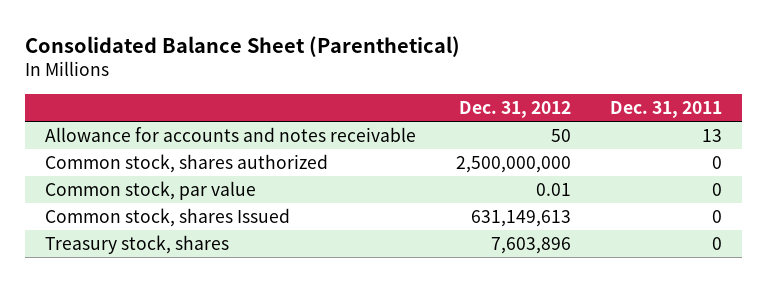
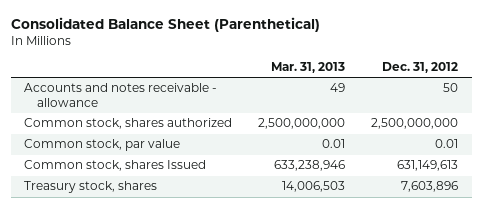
[610,100,723,118] Dec. 31, 2011 -> none
none -> [271,62,346,74] Mar. 31, 2013
[45,127,417,143] Allowance for accounts and notes receivable -> [23,83,217,108] Accounts and notes receivable - allowance

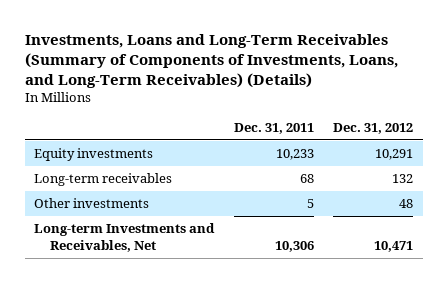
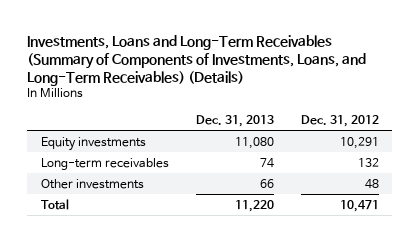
[233,122,314,134] Dec. 31, 2011 -> none
none -> [195,114,274,127] Dec. 31, 2013
[34,223,216,252] Long-term Investments and Receivables, Net -> [40,198,69,210] Total

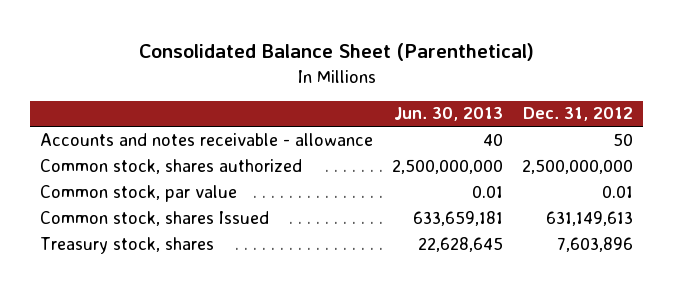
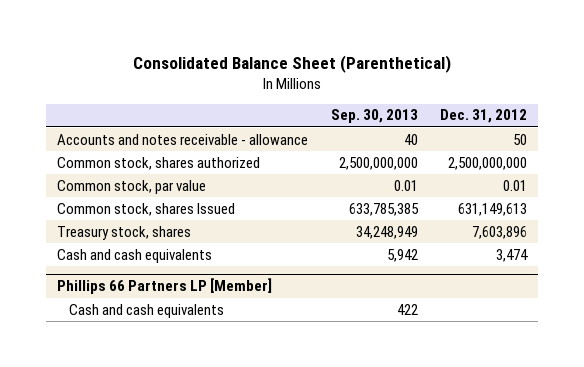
[394,107,504,122] Jun. 30, 2013 -> none
none -> [330,109,418,124] Sep. 30, 2013
none -> [57,248,213,263] Cash and cash equivalents
none -> [57,278,273,295] Phillips 66 Partners LP [Member]
none -> [68,303,224,318] Cash and cash equivalents

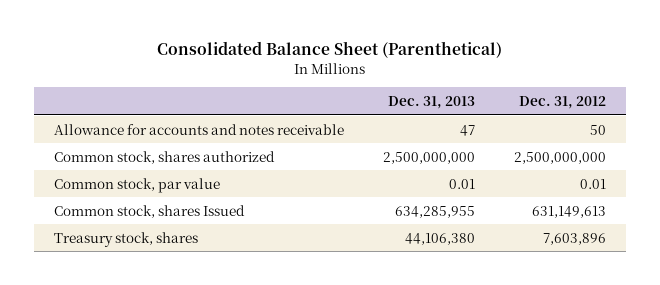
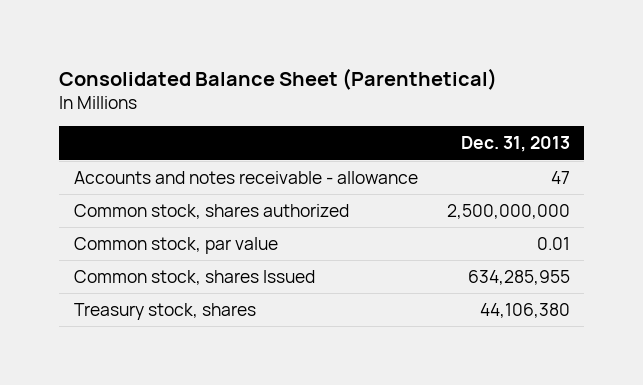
[519,95,607,109] Dec. 31, 2012 -> none
[53,123,344,135] Allowance for accounts and notes receivable -> [73,170,418,184] Accounts and notes receivable - allowance

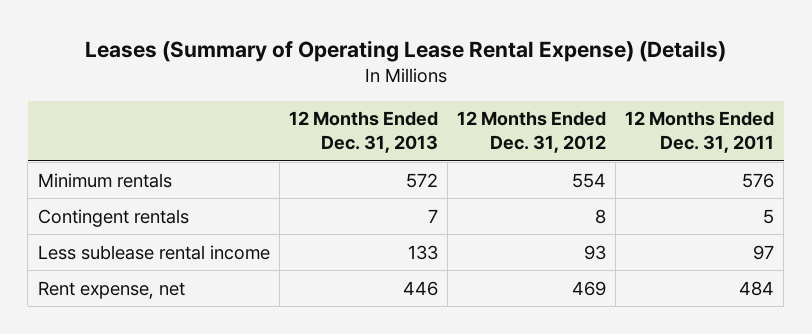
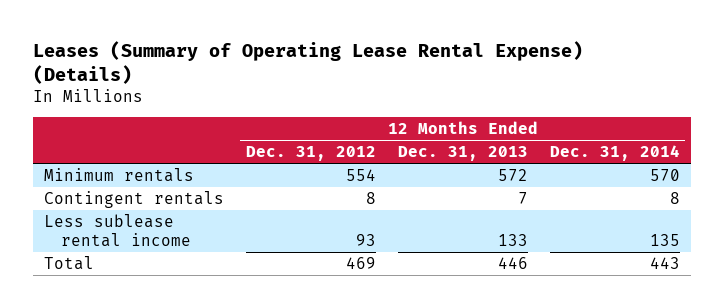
[625,111,775,154] 12 Months Ended Dec. 31, 2011 -> none
none -> [549,145,680,162] Dec. 31, 2014
[37,280,185,299] Rent expense, net -> [43,255,94,270] Total

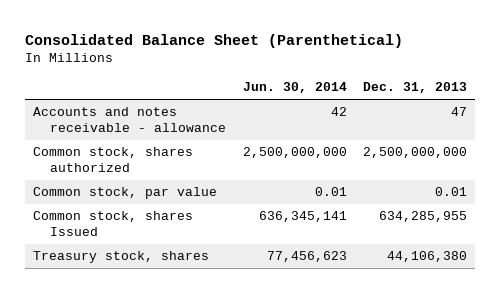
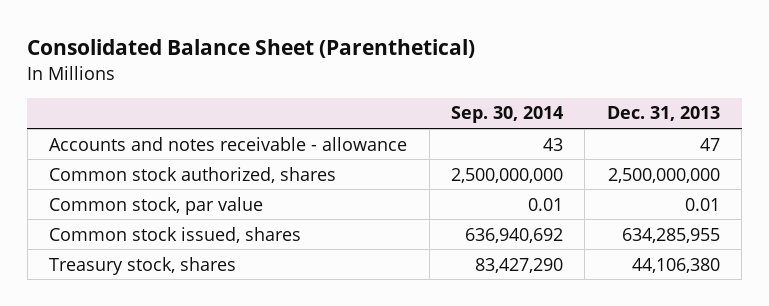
[242,82,347,94] Jun. 30, 2014 -> none
none -> [450,106,563,124] Sep. 30, 2014
[32,147,193,172] Common stock, shares authorized -> [49,166,337,183] Common stock authorized, shares
[32,211,193,236] Common stock, shares Issued -> [49,226,302,243] Common stock issued, shares

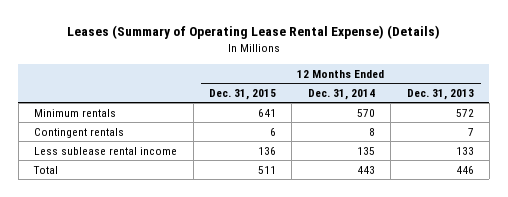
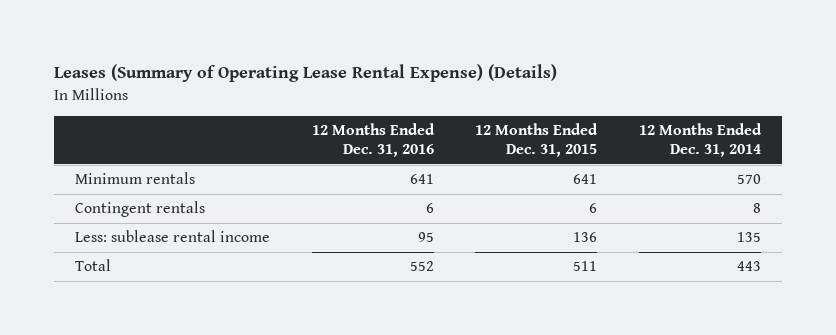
[406,88,474,100] Dec. 31, 2013 -> none
none -> [311,122,435,158] 12 Months Ended Dec. 31, 2016
[34,146,178,155] Less sublease rental income -> [74,230,270,243] Less: sublease rental income

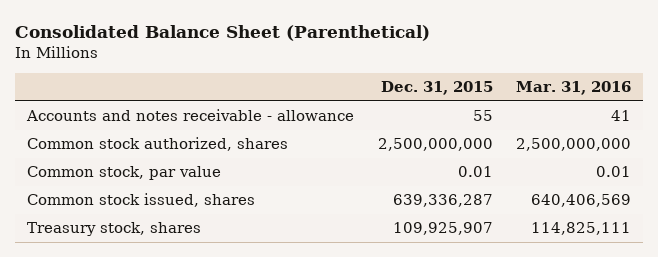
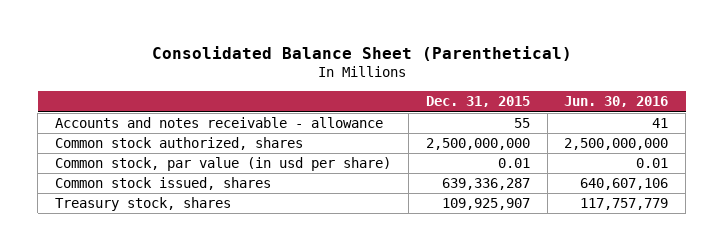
[516,81,632,96] Mar. 31, 2016 -> none
none -> [564,96,669,108] Jun. 30, 2016
[27,166,222,181] Common stock, par value -> [55,157,392,172] Common stock, par value (in usd per share)

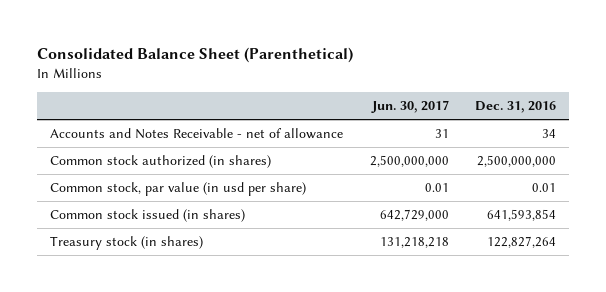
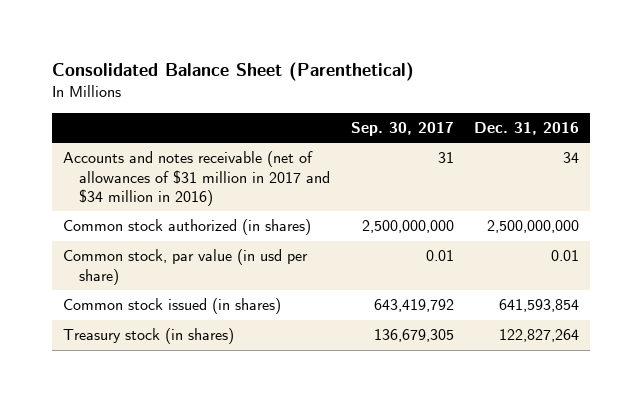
[370,99,449,113] Jun. 30, 2017 -> none
none -> [350,121,454,136] Sep. 30, 2017
[50,128,344,140] Accounts and Notes Receivable - net of allowance -> [62,151,331,207] Accounts and notes receivable (net of allowances of $31 million in 2017 and $34 million in 2016)

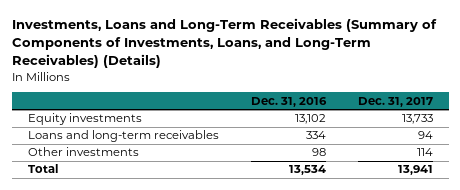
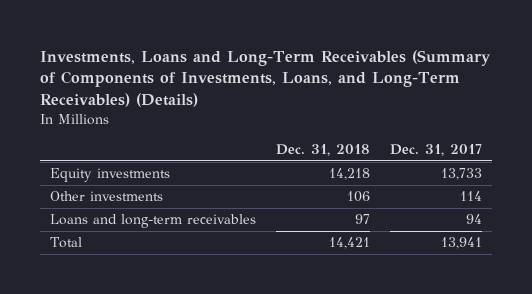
[250,96,327,107] Dec. 31, 2016 -> none
none -> [276,143,371,156] Dec. 31, 2018
[27,130,219,143] Loans and long-term receivables -> [49,214,256,229] Loans and long-term receivables

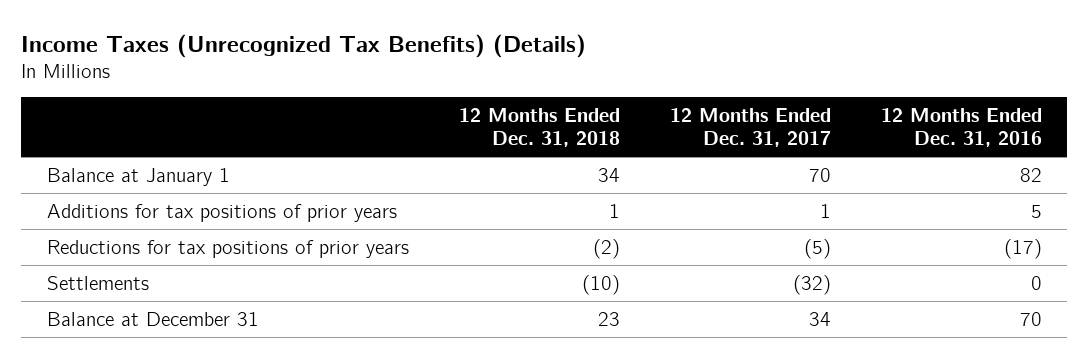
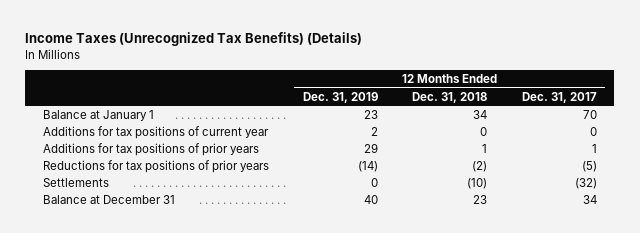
[881,108,1043,147] 12 Months Ended Dec. 31, 2016 -> none
none -> [303,91,379,103] Dec. 31, 2019
none -> [42,125,269,139] Additions for tax positions of current year

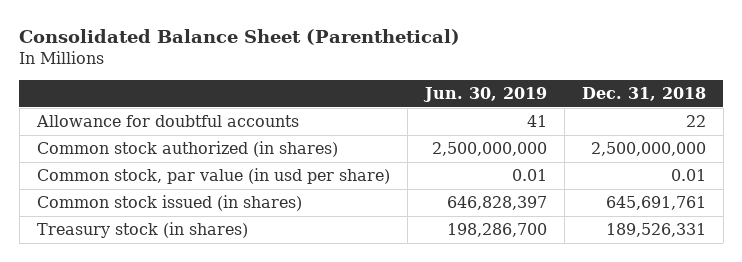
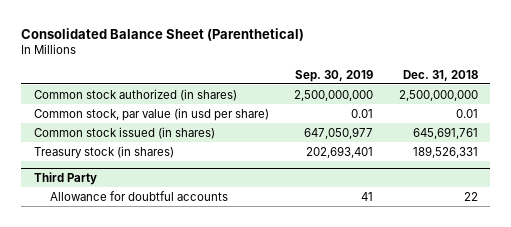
[422,86,547,102] Jun. 30, 2019 -> none
none -> [295,69,374,82] Sep. 30, 2019
[35,115,299,128] Allowance for doubtful accounts -> none
none -> [33,171,97,185] Third Party
none -> [50,190,229,201] Allowance for doubtful accounts

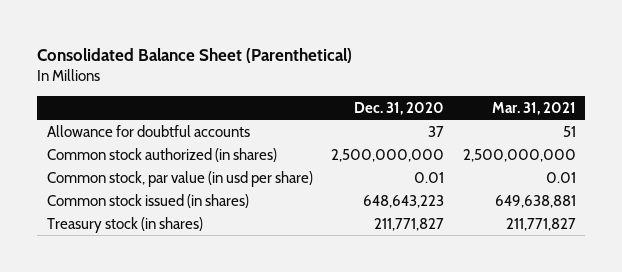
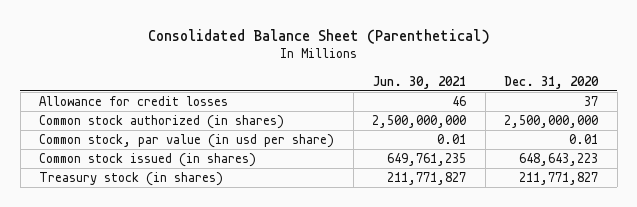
[491,101,576,115] Mar. 31, 2021 -> none
none -> [373,75,467,89] Jun. 30, 2021
[46,124,250,137] Allowance for doubtful accounts -> [39,96,229,107] Allowance for credit losses

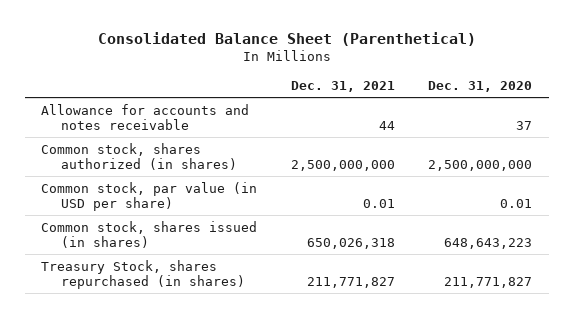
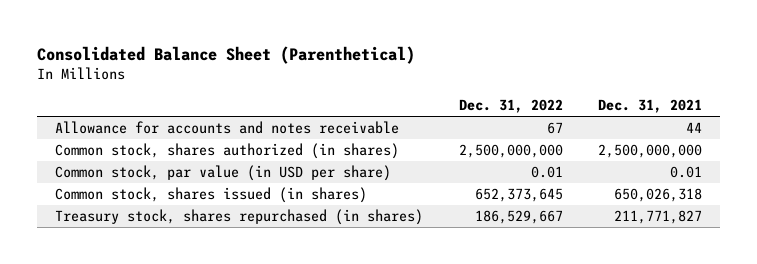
[427,80,532,92] Dec. 31, 2020 -> none
none -> [458,98,563,113] Dec. 31, 2022
[41,259,246,290] Treasury Stock, shares repurchased (in shares) -> [54,209,423,226] Treasury stock, shares repurchased (in shares)

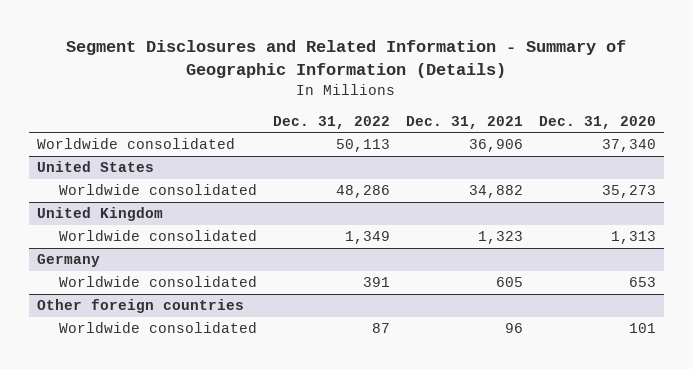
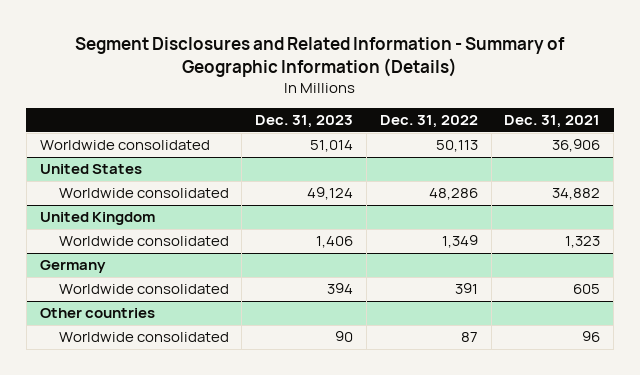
[538,115,656,129] Dec. 31, 2020 -> none
none -> [255,115,354,129] Dec. 31, 2023
[37,299,245,314] Other foreign countries -> [39,308,155,319] Other countries

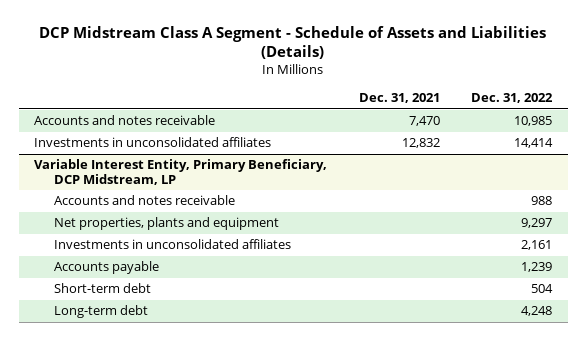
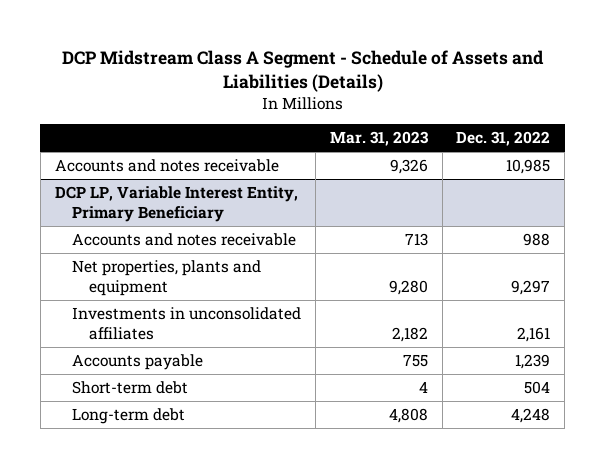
[358,92,440,103] Dec. 31, 2021 -> none
none -> [329,131,429,147] Mar. 31, 2023
[34,137,272,148] Investments in unconsolidated affiliates -> none
[34,159,328,185] Variable Interest Entity, Primary Beneficiary, DCP Midstream, LP -> [54,186,298,222] DCP LP, Variable Interest Entity, Primary Beneficiary

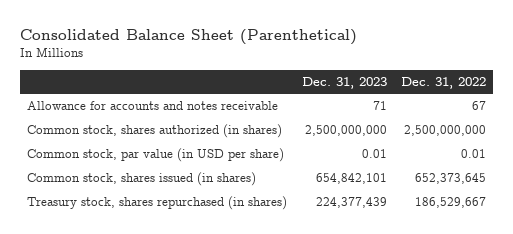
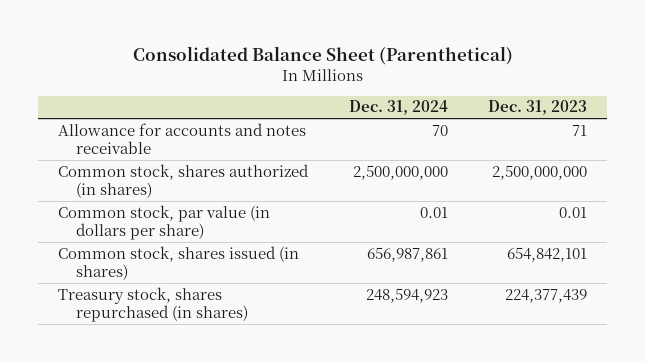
[400,76,486,89] Dec. 31, 2022 -> none
none -> [348,100,448,116] Dec. 31, 2024
[27,148,285,163] Common stock, par value (in USD per share) -> [58,204,271,241] Common stock, par value (in dollars per share)

